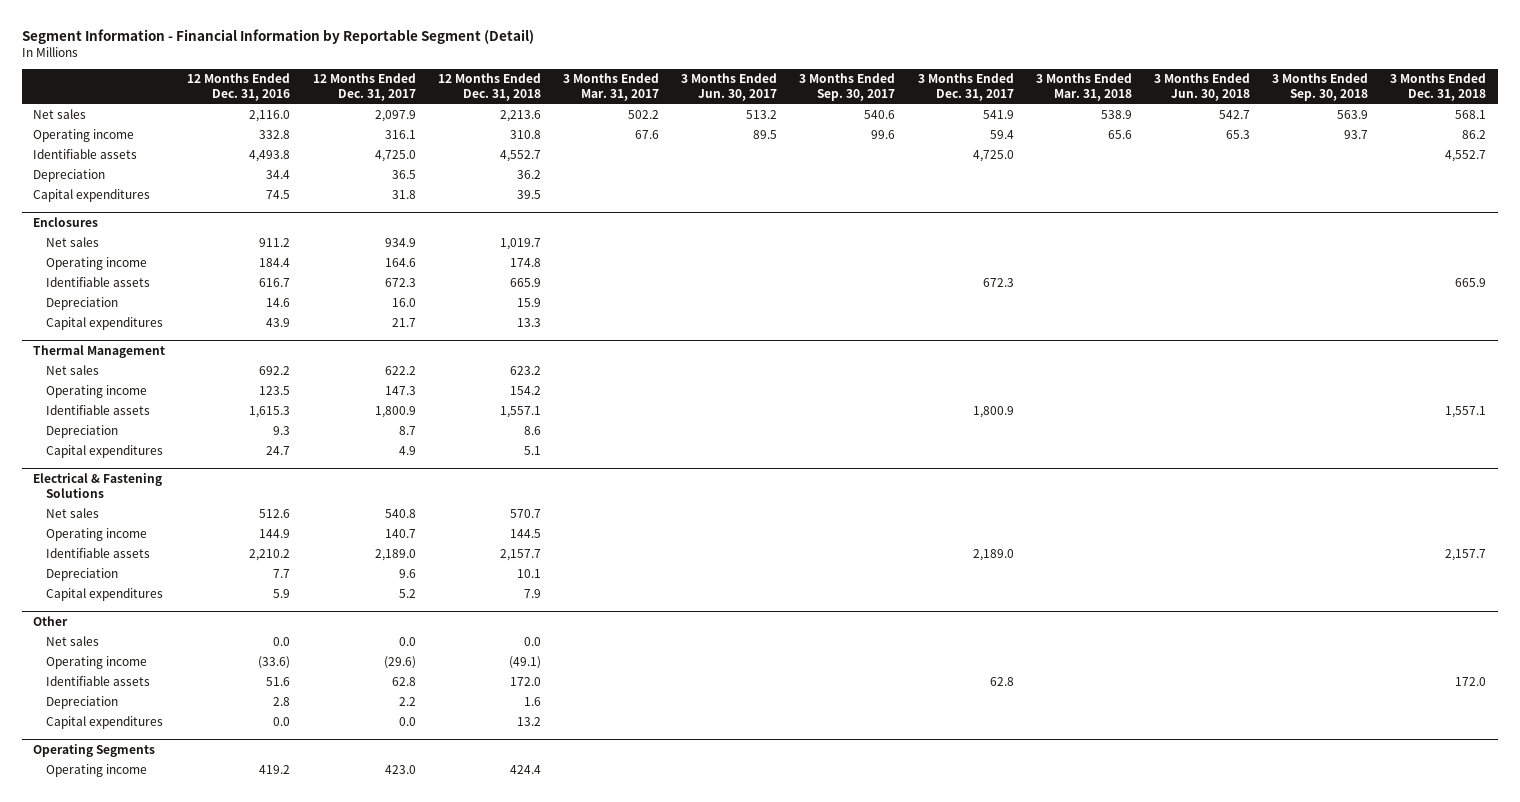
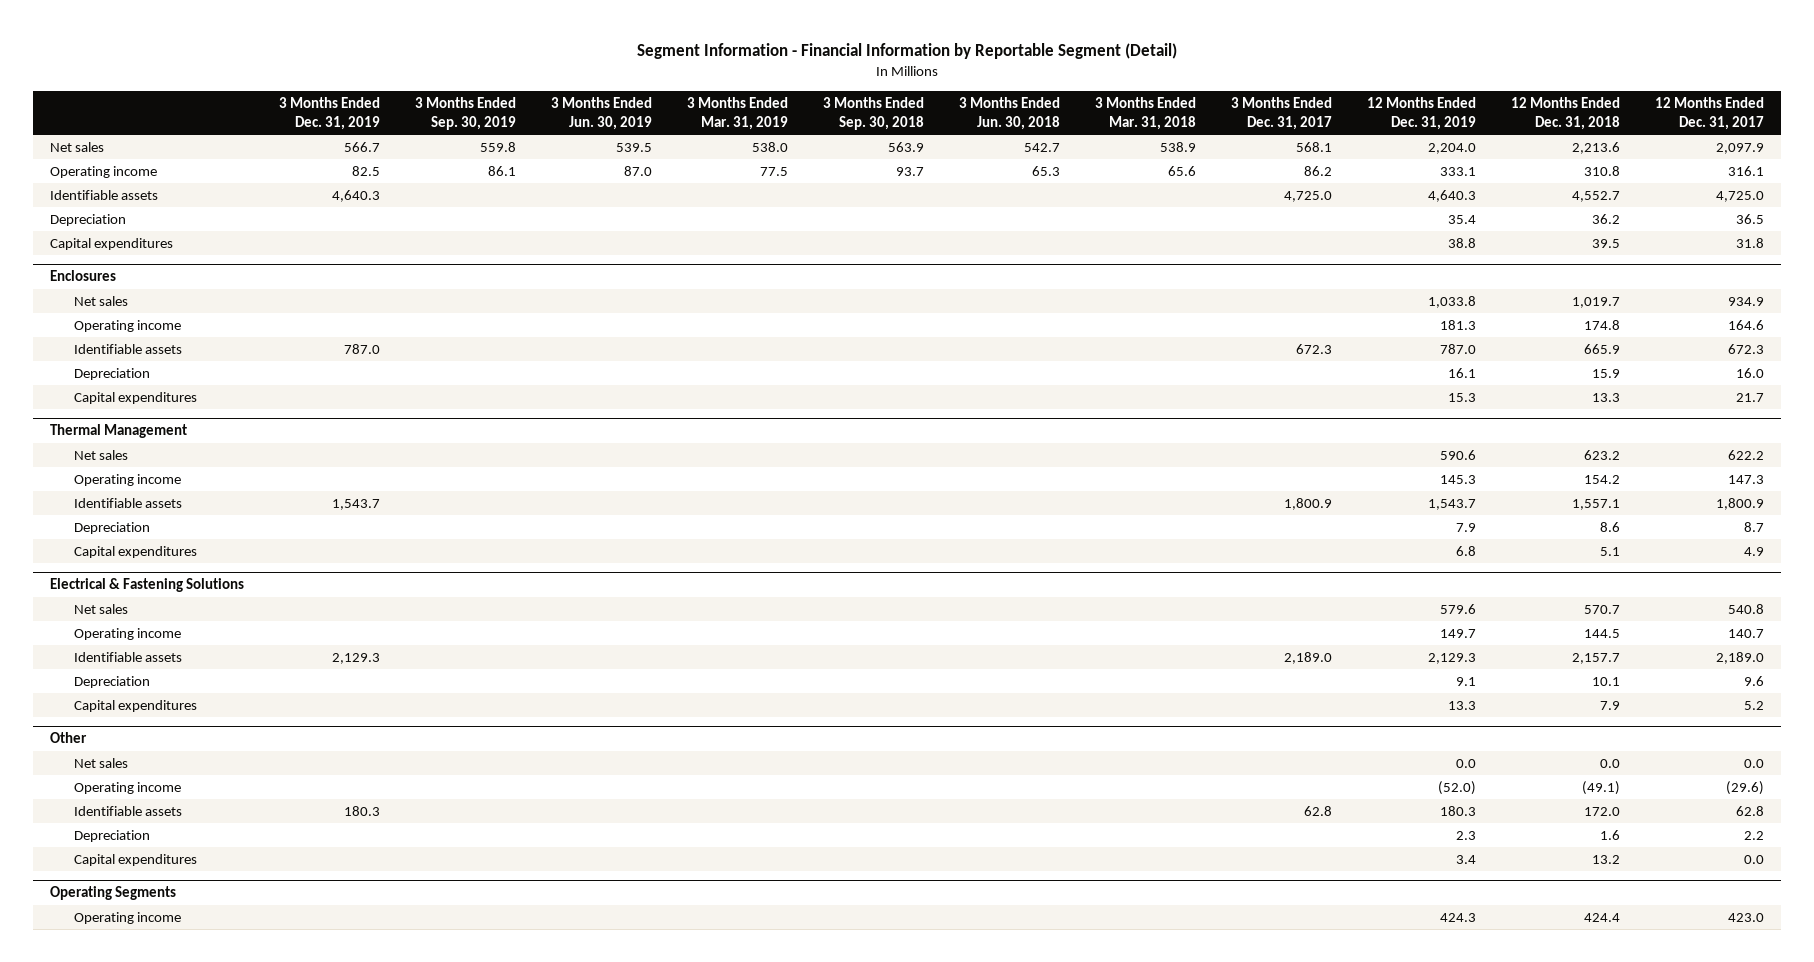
[187,72,291,102] 12 Months Ended Dec. 31, 2016 -> none
[562,72,659,102] 3 Months Ended Mar. 31, 2017 -> none
[681,72,778,102] 3 Months Ended Jun. 30, 2017 -> none
[799,72,896,102] 3 Months Ended Sep. 30, 2017 -> none
[1390,72,1487,102] 3 Months Ended Dec. 31, 2018 -> none
none -> [279,97,381,130] 3 Months Ended Dec. 31, 2019
none -> [415,97,517,130] 3 Months Ended Sep. 30, 2019
none -> [550,97,652,130] 3 Months Ended Jun. 30, 2019
none -> [686,97,788,130] 3 Months Ended Mar. 31, 2019
none -> [1366,97,1476,130] 12 Months Ended Dec. 31, 2019
[982,110,1014,120] 541.9 -> [1295,142,1332,153] 568.1
[989,130,1014,140] 59.4 -> [1303,166,1332,177] 86.2

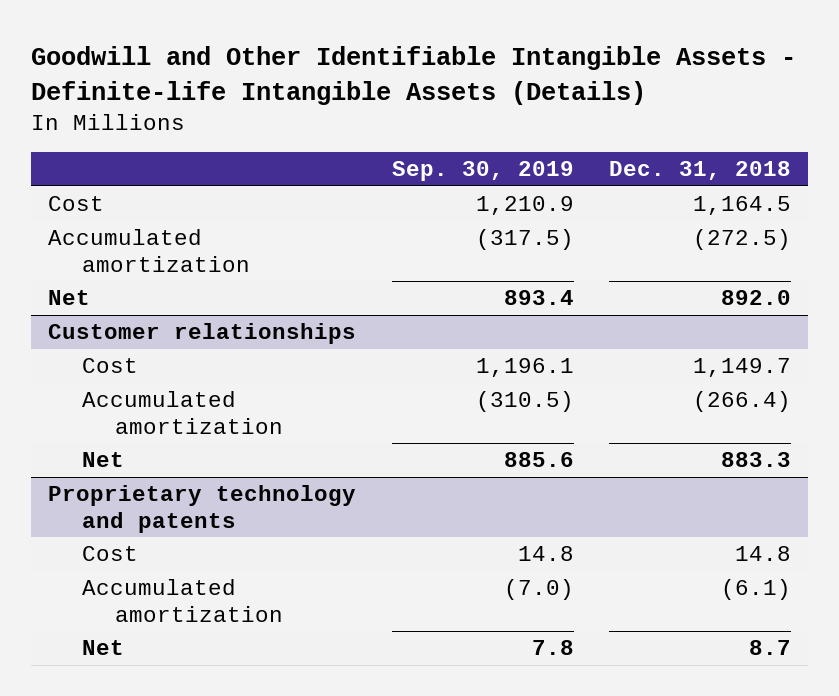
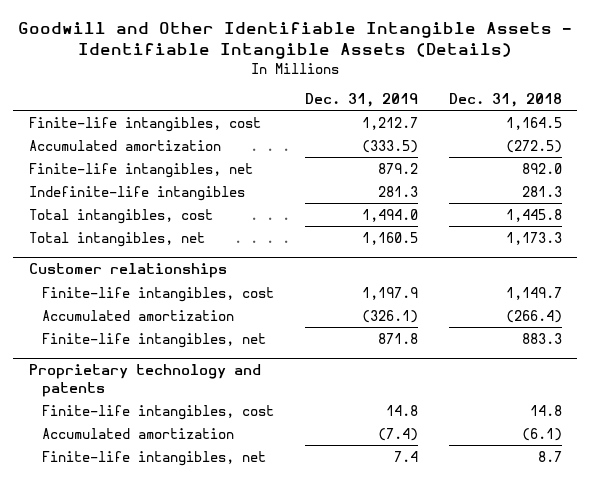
[30,46,796,105] Goodwill and Other Identifiable Intangible Assets - Definite-life Intangible Assets (Details) -> [18,22,573,60] Goodwill and Other Identifiable Intangible Assets - Identifiable Intangible Assets (Details)
[391,161,574,182] Sep. 30, 2019 -> none
none -> [305,92,419,107] Dec. 31, 2019
[48,196,105,212] Cost -> [28,116,261,132] Finite-life intangibles, cost
[48,290,91,306] Net -> [28,162,253,178] Finite-life intangibles, net
none -> [28,185,245,201] Indefinite-life intangibles
none -> [28,208,213,224] Total intangibles, cost
none -> [28,231,205,247] Total intangibles, net
[81,358,138,374] Cost -> [42,286,275,302] Finite-life intangibles, cost
[81,452,124,468] Net -> [42,332,267,348] Finite-life intangibles, net
[81,546,138,562] Cost -> [42,404,275,420] Finite-life intangibles, cost
[81,640,124,656] Net -> [42,450,267,466] Finite-life intangibles, net

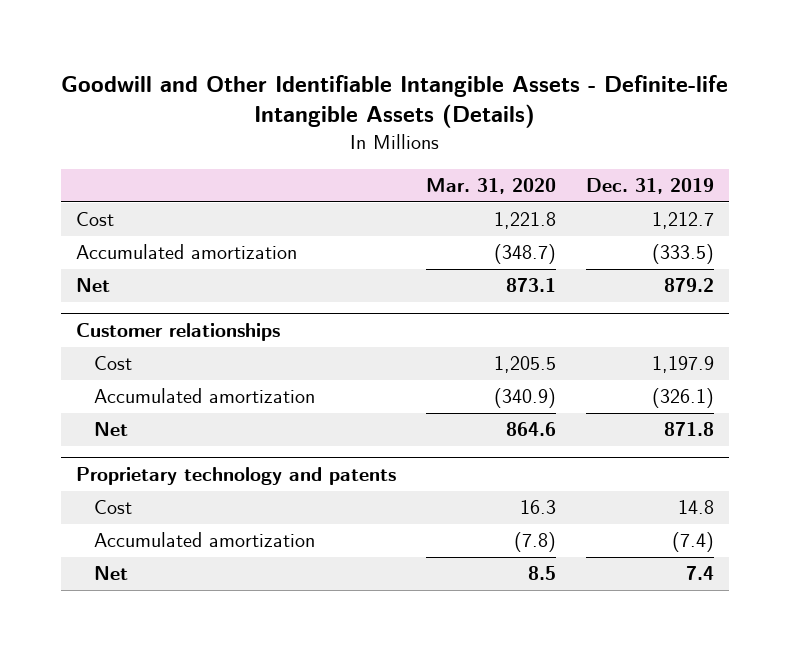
[18,22,573,60] Goodwill and Other Identifiable Intangible Assets - Identifiable Intangible Assets (Details) -> [61,74,729,129] Goodwill and Other Identifiable Intangible Assets - Definite-life Intangible Assets (Details)
[448,92,562,107] Dec. 31, 2018 -> none
none -> [426,178,557,195] Mar. 31, 2020
[28,116,261,132] Finite-life intangibles, cost -> [76,212,115,227] Cost
[28,185,245,201] Indefinite-life intangibles -> none
[28,208,213,224] Total intangibles, cost -> none
[28,231,205,247] Total intangibles, net -> none
[28,162,253,178] Finite-life intangibles, net -> [76,278,111,293] Net
[42,286,275,302] Finite-life intangibles, cost -> [94,356,133,371] Cost
[42,332,267,348] Finite-life intangibles, net -> [94,422,129,437] Net
[42,404,275,420] Finite-life intangibles, cost -> [94,500,133,515] Cost
[42,450,267,466] Finite-life intangibles, net -> [94,566,129,581] Net

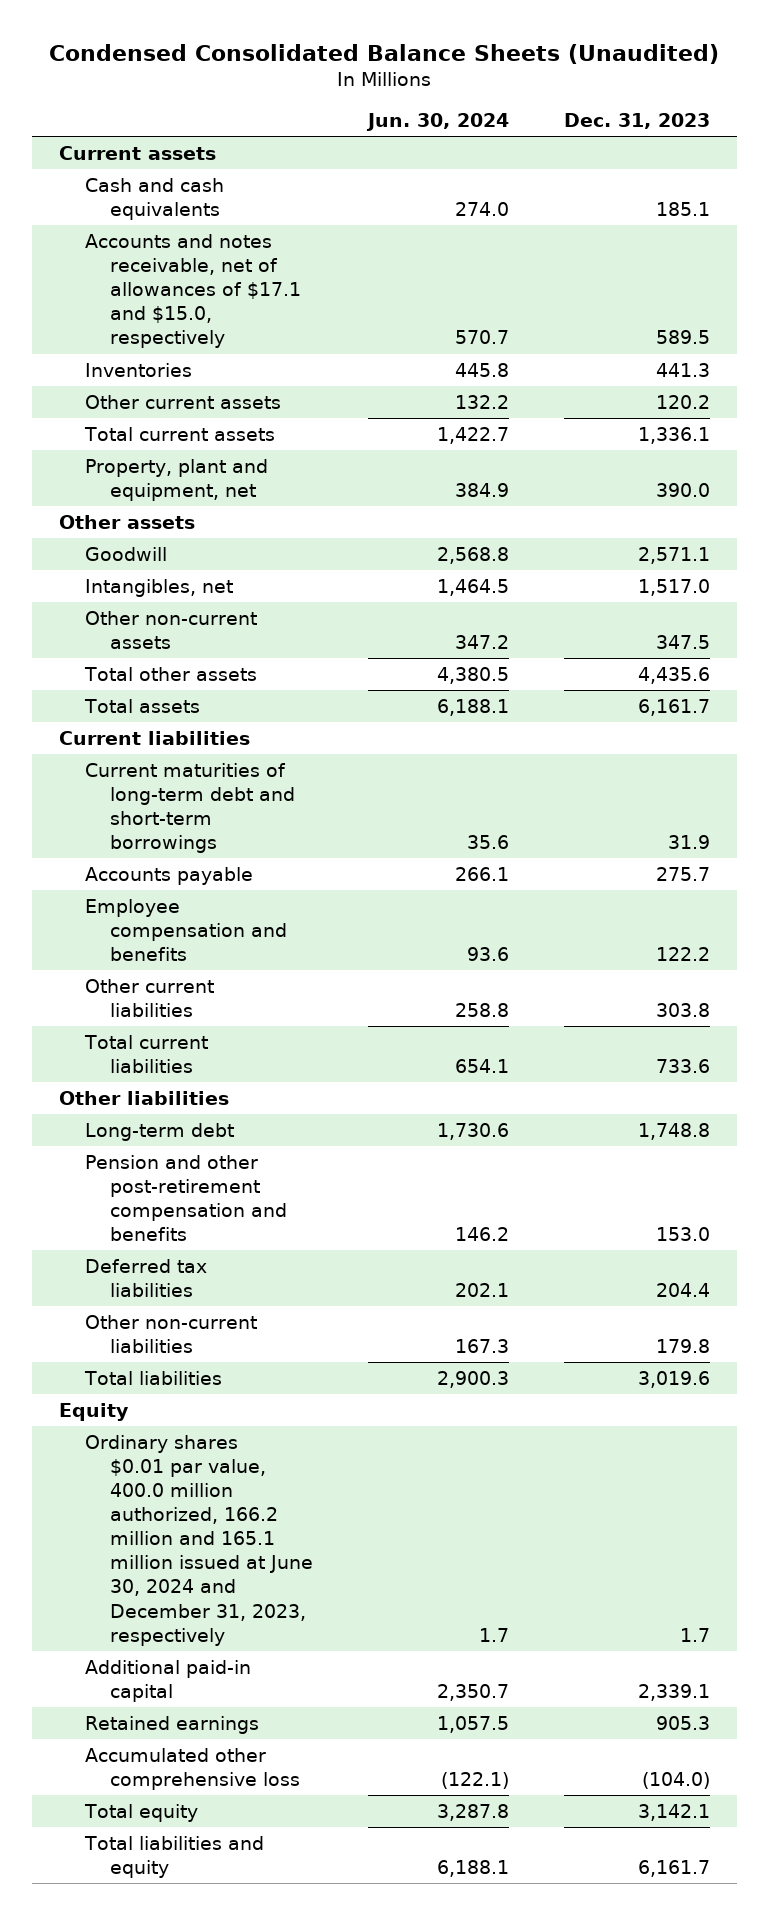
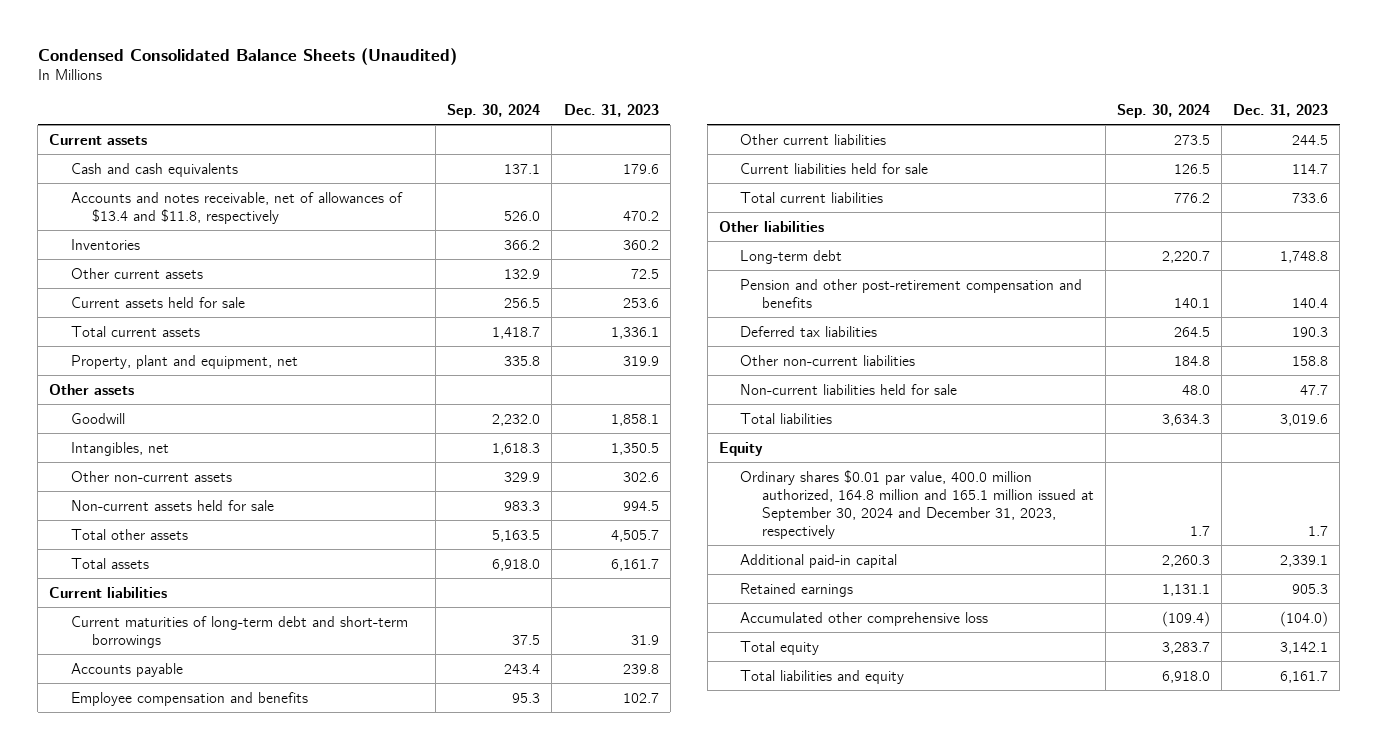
[366,113,510,132] Jun. 30, 2024 -> none
none -> [447,103,541,118] Sep. 30, 2024
[655,201,710,216] 185.1 -> [622,163,659,174] 179.6
[84,233,302,349] Accounts and notes receivable, net of allowances of $17.1 and $15.0, respectively -> [70,191,403,224] Accounts and notes receivable, net of allowances of $13.4 and $11.8, respectively
[655,330,710,345] 589.5 -> [622,210,659,221] 470.2
[655,362,710,377] 441.3 -> [622,239,659,250] 360.2
[655,394,710,409] 120.2 -> [630,268,659,279] 72.5
none -> [70,296,245,308] Current assets held for sale
[655,482,710,497] 390.0 -> [622,355,659,366] 319.9
[637,546,710,564] 2,571.1 -> [610,413,659,426] 1,858.1
[637,578,710,596] 1,517.0 -> [610,442,659,455] 1,350.5
[655,634,710,649] 347.5 -> [622,471,659,482] 302.6
none -> [70,499,274,511] Non-current assets held for sale
[637,666,710,684] 4,435.6 -> [610,529,659,542] 4,505.7
[655,866,710,881] 275.7 -> [622,663,659,674] 239.8
[655,947,710,962] 122.2 -> [622,692,659,703] 102.7
[655,1002,710,1017] 303.8 -> [1292,134,1329,145] 244.5
none -> [740,162,929,174] Current liabilities held for sale
[655,1227,710,1242] 153.0 -> [1292,297,1329,308] 140.4
[655,1282,710,1297] 204.4 -> [1292,326,1329,337] 190.3
[655,1338,710,1353] 179.8 -> [1292,355,1329,366] 158.8
none -> [740,383,958,395] Non-current liabilities held for sale
[84,1434,314,1646] Ordinary shares $0.01 par value, 400.0 million authorized, 166.2 million and 165.1 million issued at June 30, 2024 and December 31, 2023, respectively -> [740,469,1094,539] Ordinary shares $0.01 par value, 400.0 million authorized, 164.8 million and 165.1 million issued at September 30, 2024 and December 31, 2023, respectively

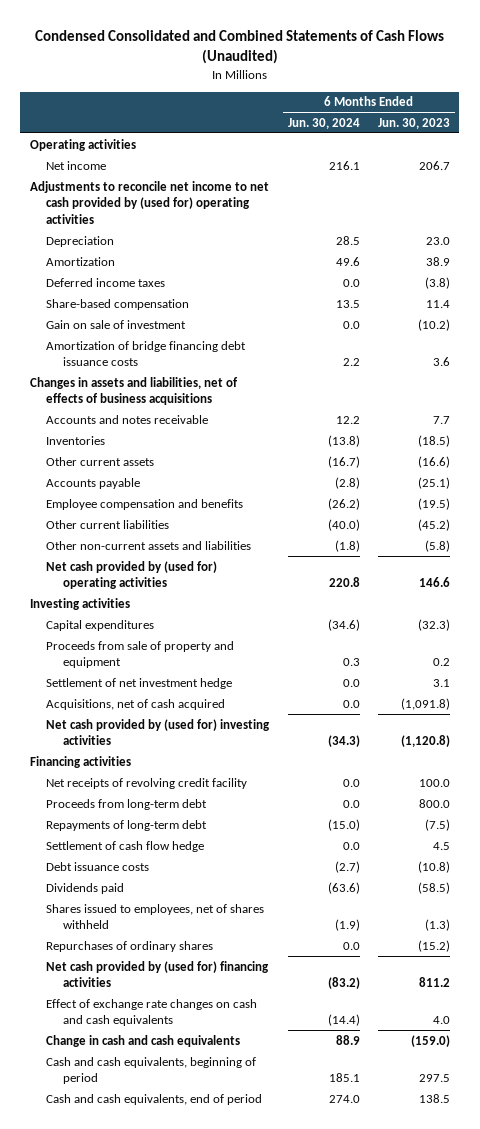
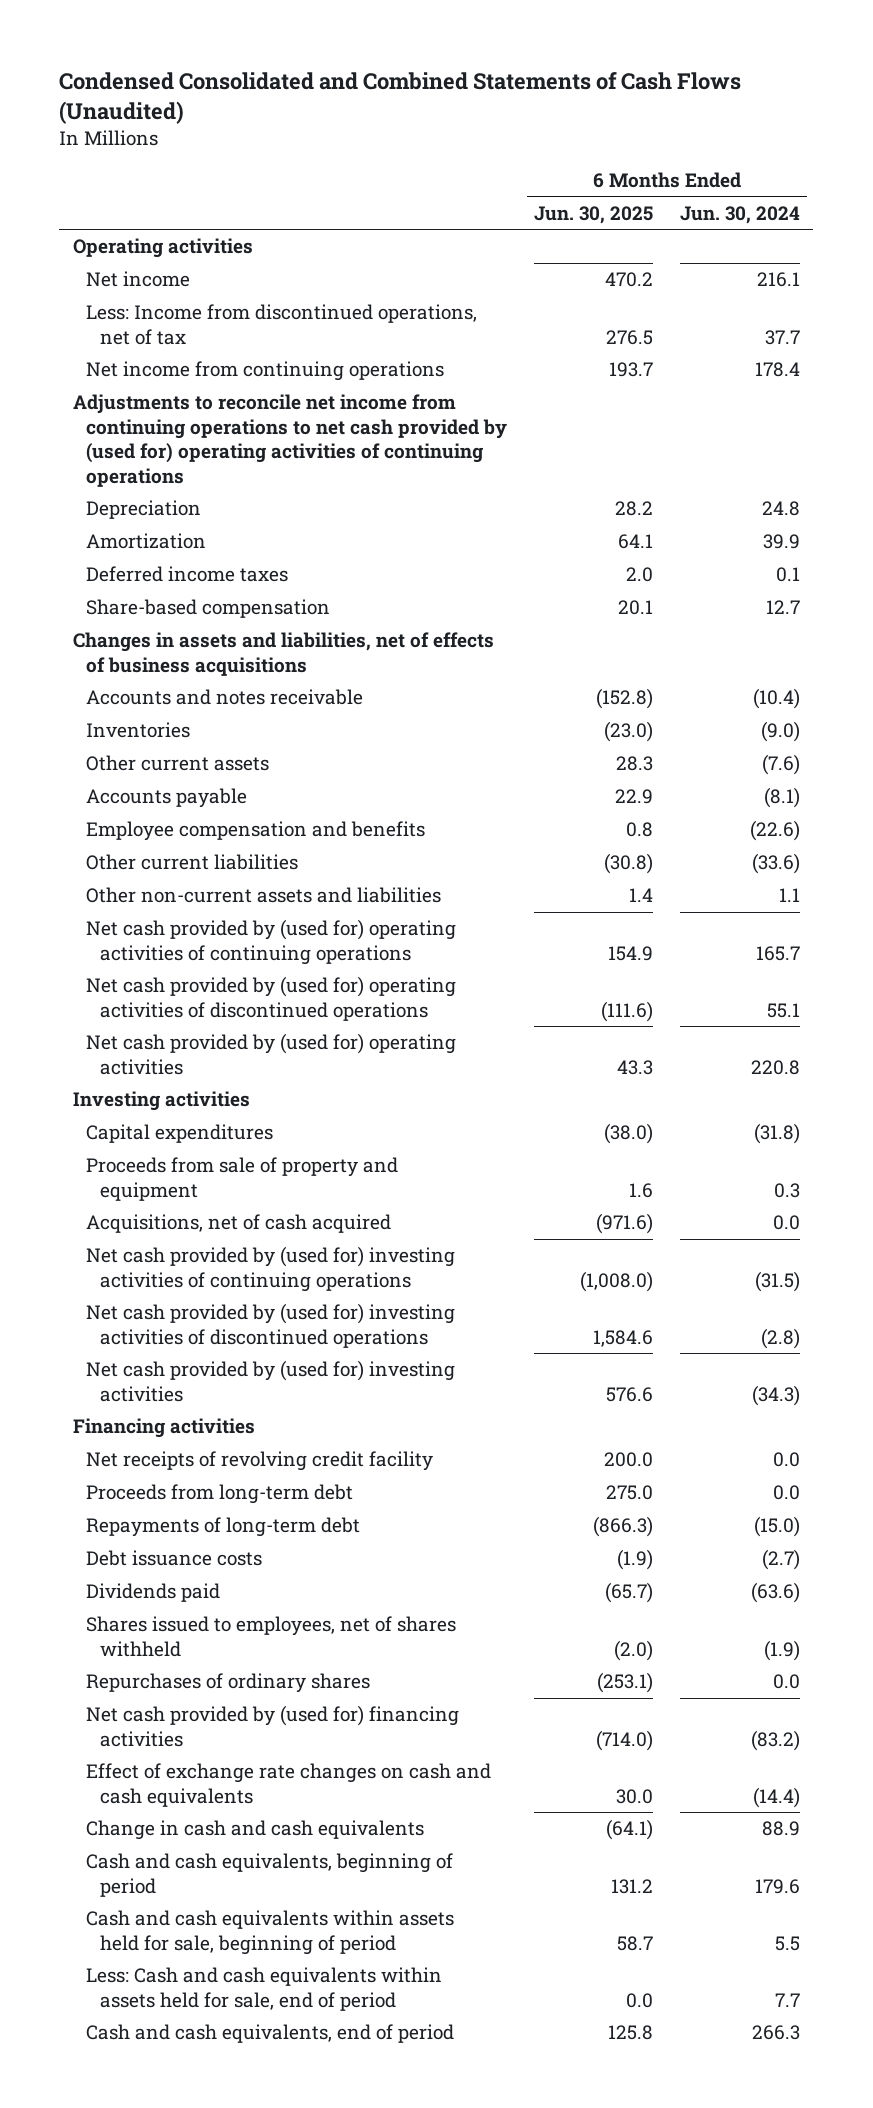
[378,117,451,129] Jun. 30, 2023 -> none
none -> [534,205,654,224] Jun. 30, 2025
[46,319,187,329] Gain on sale of investment -> none
[46,340,247,367] Amortization of bridge financing debt issuance costs -> none
none -> [86,304,478,345] Less: Income from discontinued operations, net of tax
none -> [86,361,445,382] Net income from continuing operations
[29,180,269,225] Adjustments to reconcile net income to net cash provided by (used for) operating activities -> [72,394,508,487] Adjustments to reconcile net income from continuing operations to net cash provided by (used for) operating activities of continuing operations
[335,235,360,245] 28.5 -> [761,501,800,517] 24.8
[335,256,360,266] 49.6 -> [762,534,800,550] 39.9
[342,278,360,287] 0.0 -> [775,567,800,583] 0.1
[335,299,360,308] 13.5 -> [765,600,800,615] 12.7
[335,415,360,424] 12.2 -> [752,688,800,710] (10.4)
[327,434,360,447] (13.8) -> [760,721,800,743] (9.0)
[327,455,360,468] (16.7) -> [761,754,800,776] (7.6)
[334,476,360,489] (2.8) -> [763,787,800,809] (8.1)
[327,497,360,510] (26.2) -> [749,820,800,842] (22.6)
[327,518,360,531] (40.0) -> [751,853,800,875] (33.6)
[334,539,360,552] (1.8) -> [778,888,800,903] 1.1
none -> [86,919,457,965] Net cash provided by (used for) operating activities of continuing operations
none -> [86,976,457,1021] Net cash provided by (used for) operating activities of discontinued operations
[327,618,360,631] (34.6) -> [753,1123,800,1145] (31.8)
[46,677,233,689] Settlement of net investment hedge -> none
none -> [86,1246,456,1292] Net cash provided by (used for) investing activities of continuing operations
none -> [86,1303,456,1348] Net cash provided by (used for) investing activities of discontinued operations
[46,840,205,852] Settlement of cash flow hedge -> none
[328,1073,360,1083] 185.1 -> [754,1878,800,1894] 179.6
none -> [86,1910,455,1955] Cash and cash equivalents within assets held for sale, beginning of period
none -> [86,1967,443,2011] Less: Cash and cash equivalents within assets held for sale, end of period
[328,1094,360,1103] 274.0 -> [751,2025,800,2041] 266.3

